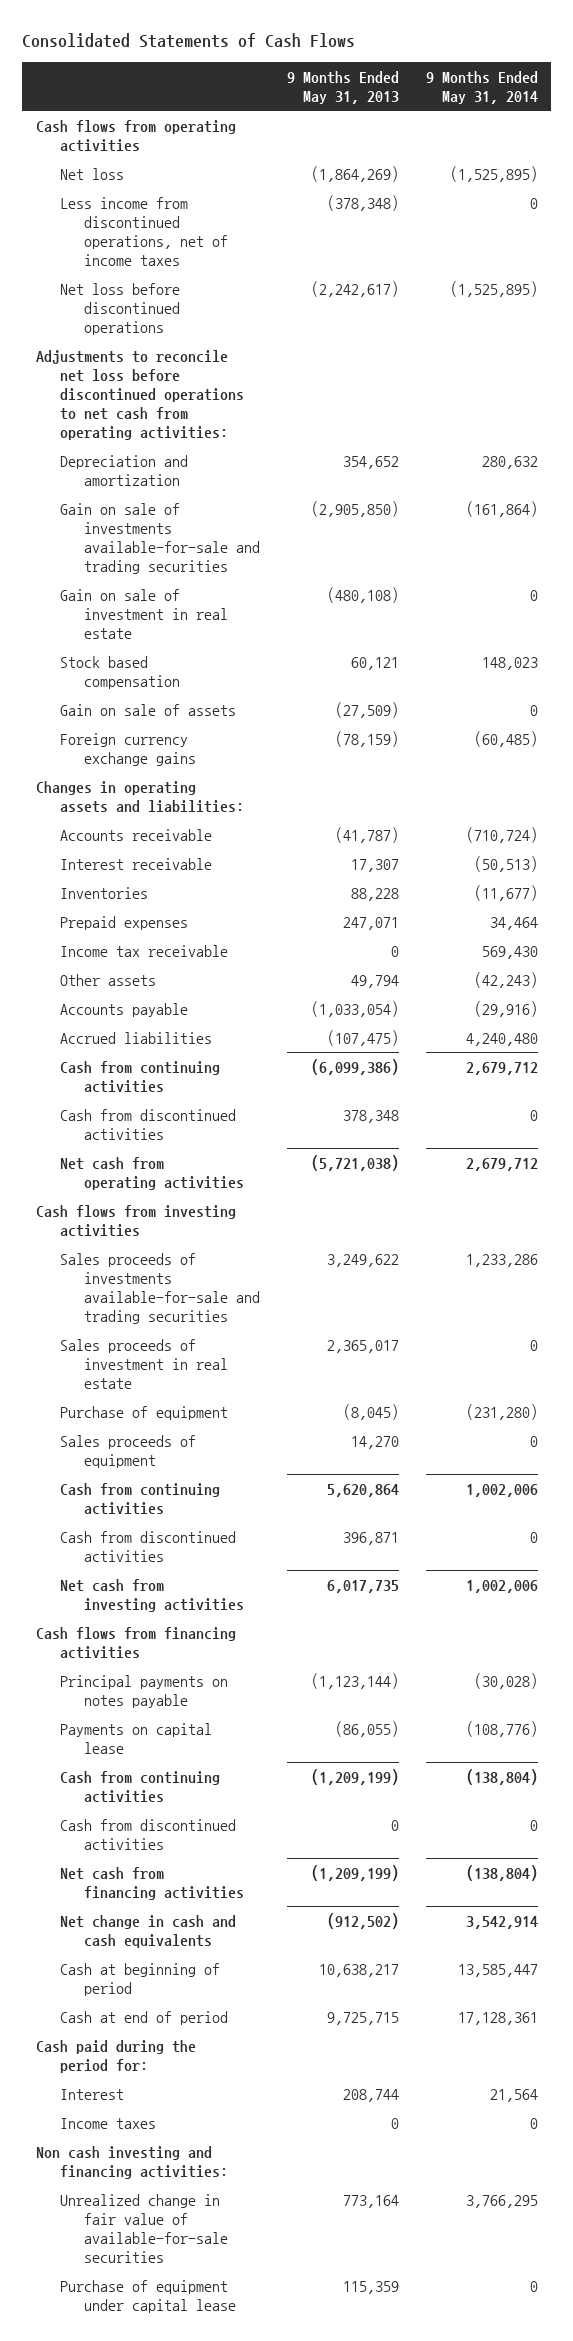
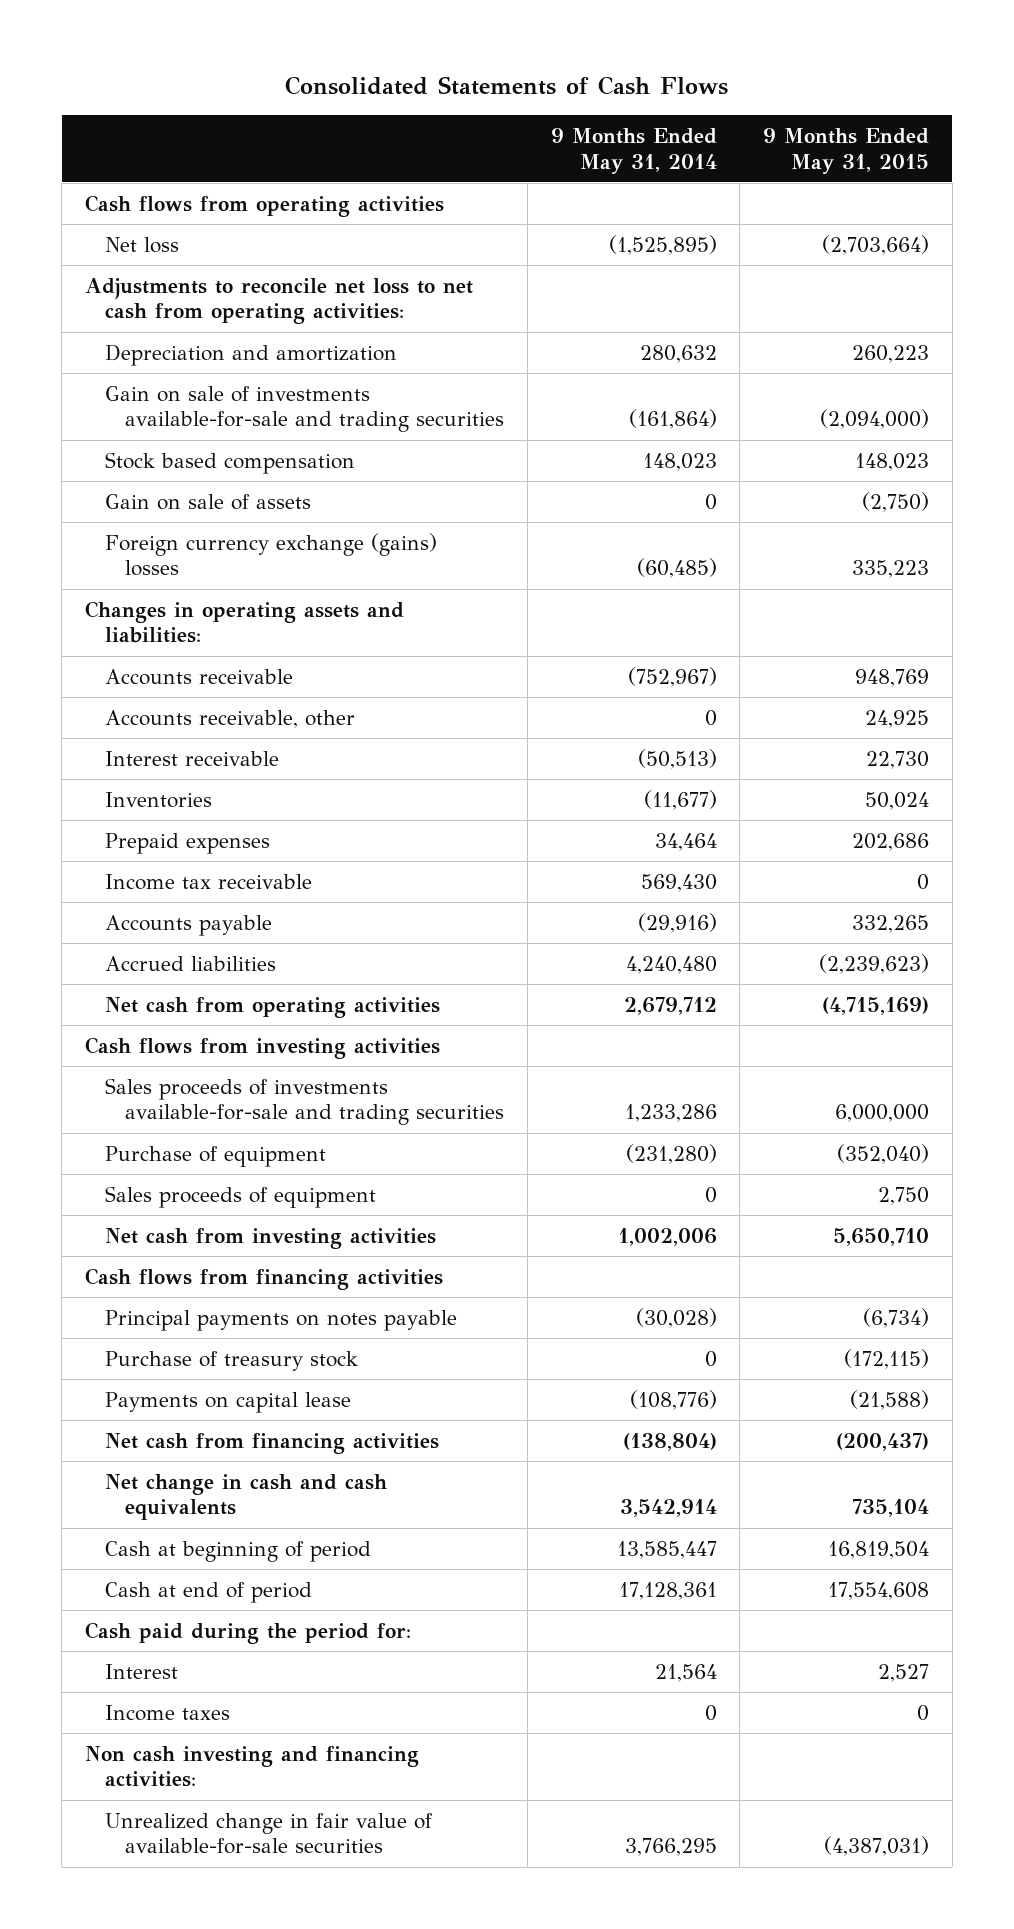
[286,70,399,104] 9 Months Ended May 31, 2013 -> none
none -> [763,127,930,174] 9 Months Ended May 31, 2015
[59,196,228,266] Less income from discontinued operations, net of income taxes -> none
[59,282,180,335] Net loss before discontinued operations -> none
[35,349,244,440] Adjustments to reconcile net loss before discontinued operations to net cash from operating activities: -> [84,277,473,325] Adjustments to reconcile net loss to net cash from operating activities:
[59,588,228,639] Gain on sale of investment in real estate -> none
[59,732,196,766] Foreign currency exchange gains -> [104,532,437,577] Foreign currency exchange (gains) losses
[465,826,538,843] (710,724) -> [627,666,717,687] (752,967)
none -> [104,709,355,728] Accounts receivable, other
[59,973,156,986] Other assets -> none
[59,1060,220,1093] Cash from continuing activities -> none
[59,1108,236,1140] Cash from discontinued activities -> none
[59,1338,228,1389] Sales proceeds of investment in real estate -> none
[59,1482,220,1515] Cash from continuing activities -> none
[59,1530,236,1562] Cash from discontinued activities -> none
none -> [104,1350,358,1371] Purchase of treasury stock
[59,1770,220,1803] Cash from continuing activities -> none
[59,1818,236,1850] Cash from discontinued activities -> none
[59,2279,236,2313] Purchase of equipment under capital lease -> none

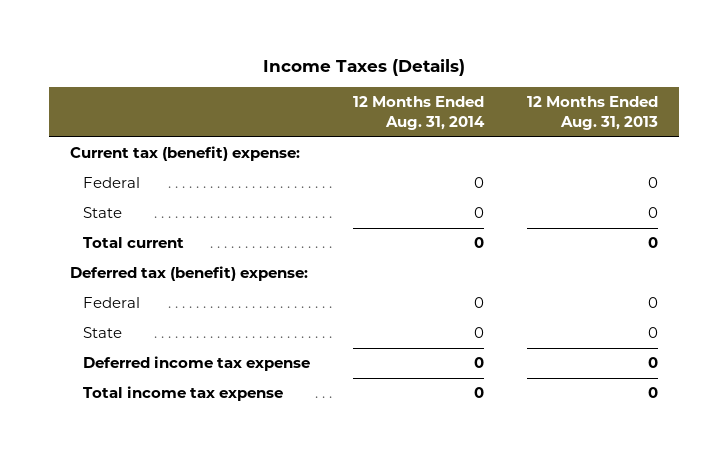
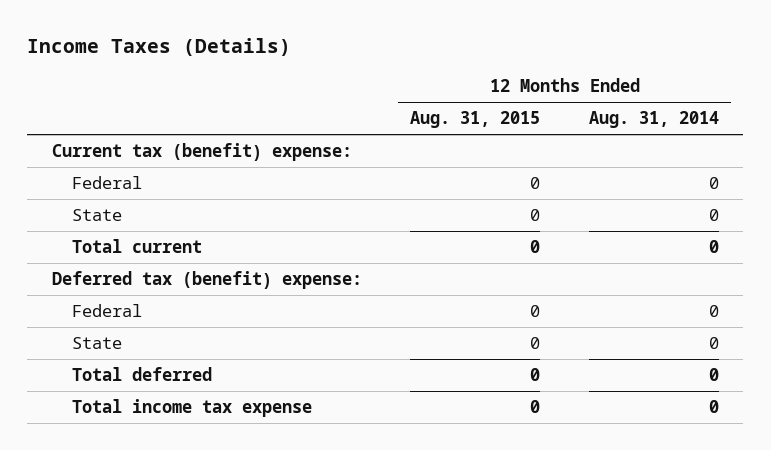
[526,96,658,130] 12 Months Ended Aug. 31, 2013 -> none
none -> [410,111,541,129] Aug. 31, 2015
[83,356,311,372] Deferred income tax expense -> [71,367,212,382] Total deferred

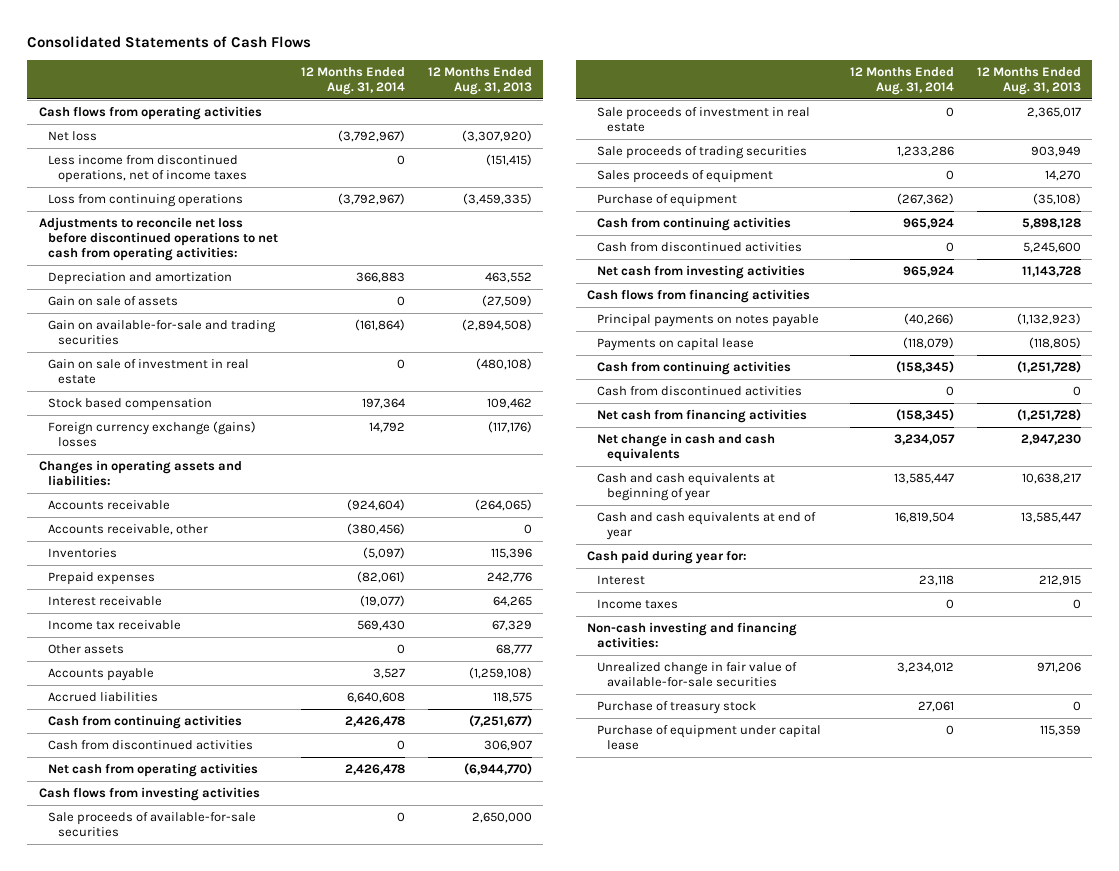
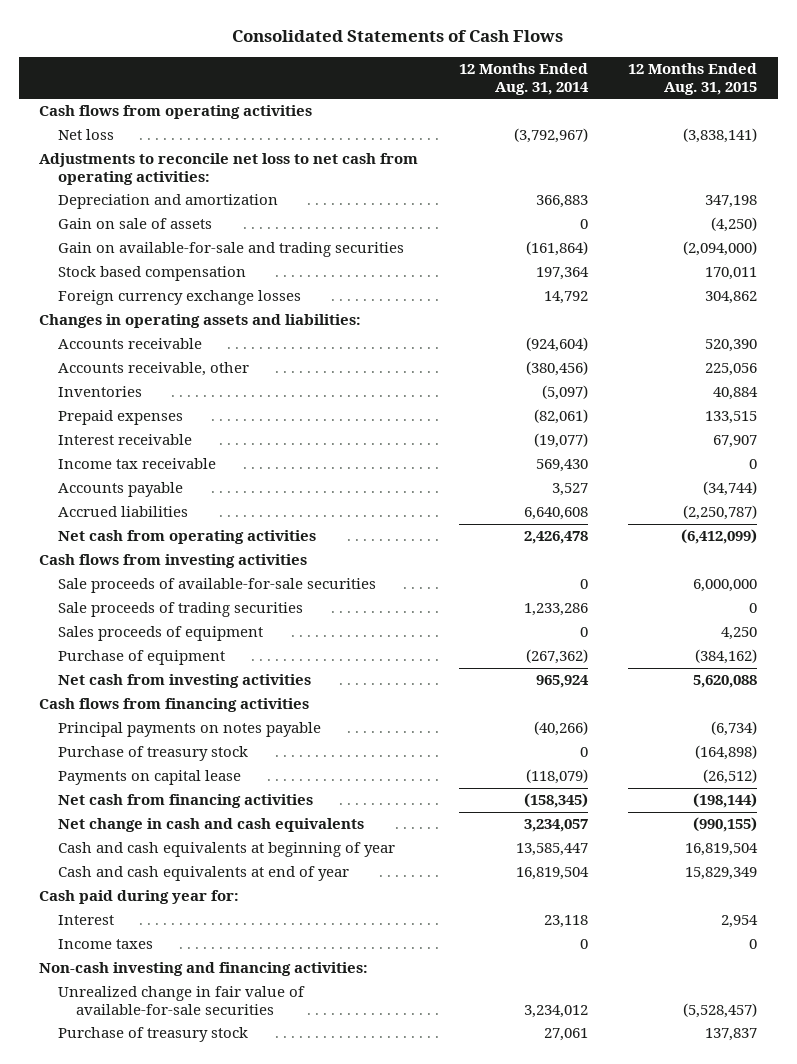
[428,67,533,96] 12 Months Ended Aug. 31, 2013 -> none
none -> [628,63,758,95] 12 Months Ended Aug. 31, 2015
[48,154,248,184] Less income from discontinued operations, net of income taxes -> none
[48,193,244,207] Loss from continuing operations -> none
[38,216,279,262] Adjustments to reconcile net loss before discontinued operations to net cash from operating activities: -> [39,153,419,185] Adjustments to reconcile net loss to net cash from operating activities:
[48,358,250,385] Gain on sale of investment in real estate -> none
[48,420,257,448] Foreign currency exchange (gains) losses -> [57,290,301,306] Foreign currency exchange losses
[48,643,125,654] Other assets -> none
[48,714,243,729] Cash from continuing activities -> none
[48,739,254,750] Cash from discontinued activities -> none
[597,106,811,133] Sale proceeds of investment in real estate -> none
[597,216,792,231] Cash from continuing activities -> none
[597,241,803,252] Cash from discontinued activities -> none
none -> [57,746,248,762] Purchase of treasury stock
[597,360,792,375] Cash from continuing activities -> none
[597,385,803,396] Cash from discontinued activities -> none
[597,724,822,751] Purchase of equipment under capital lease -> none

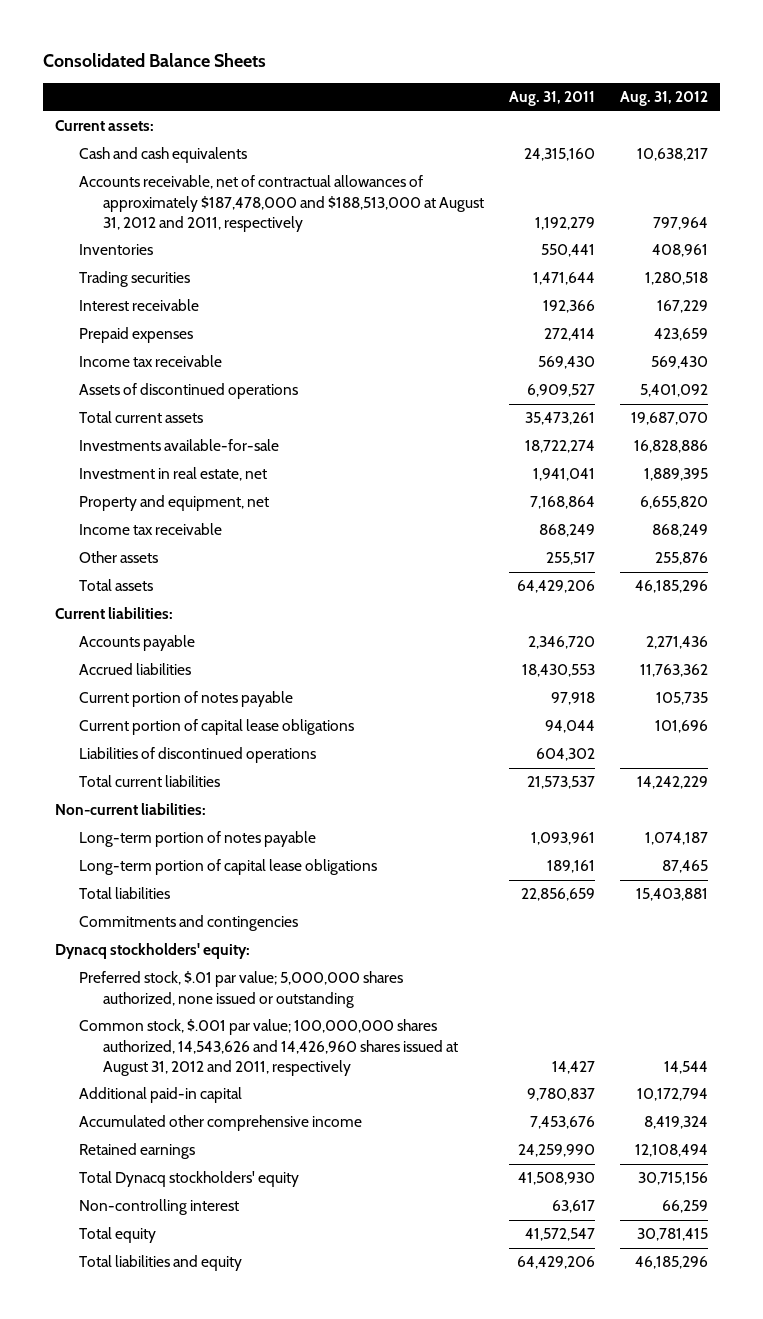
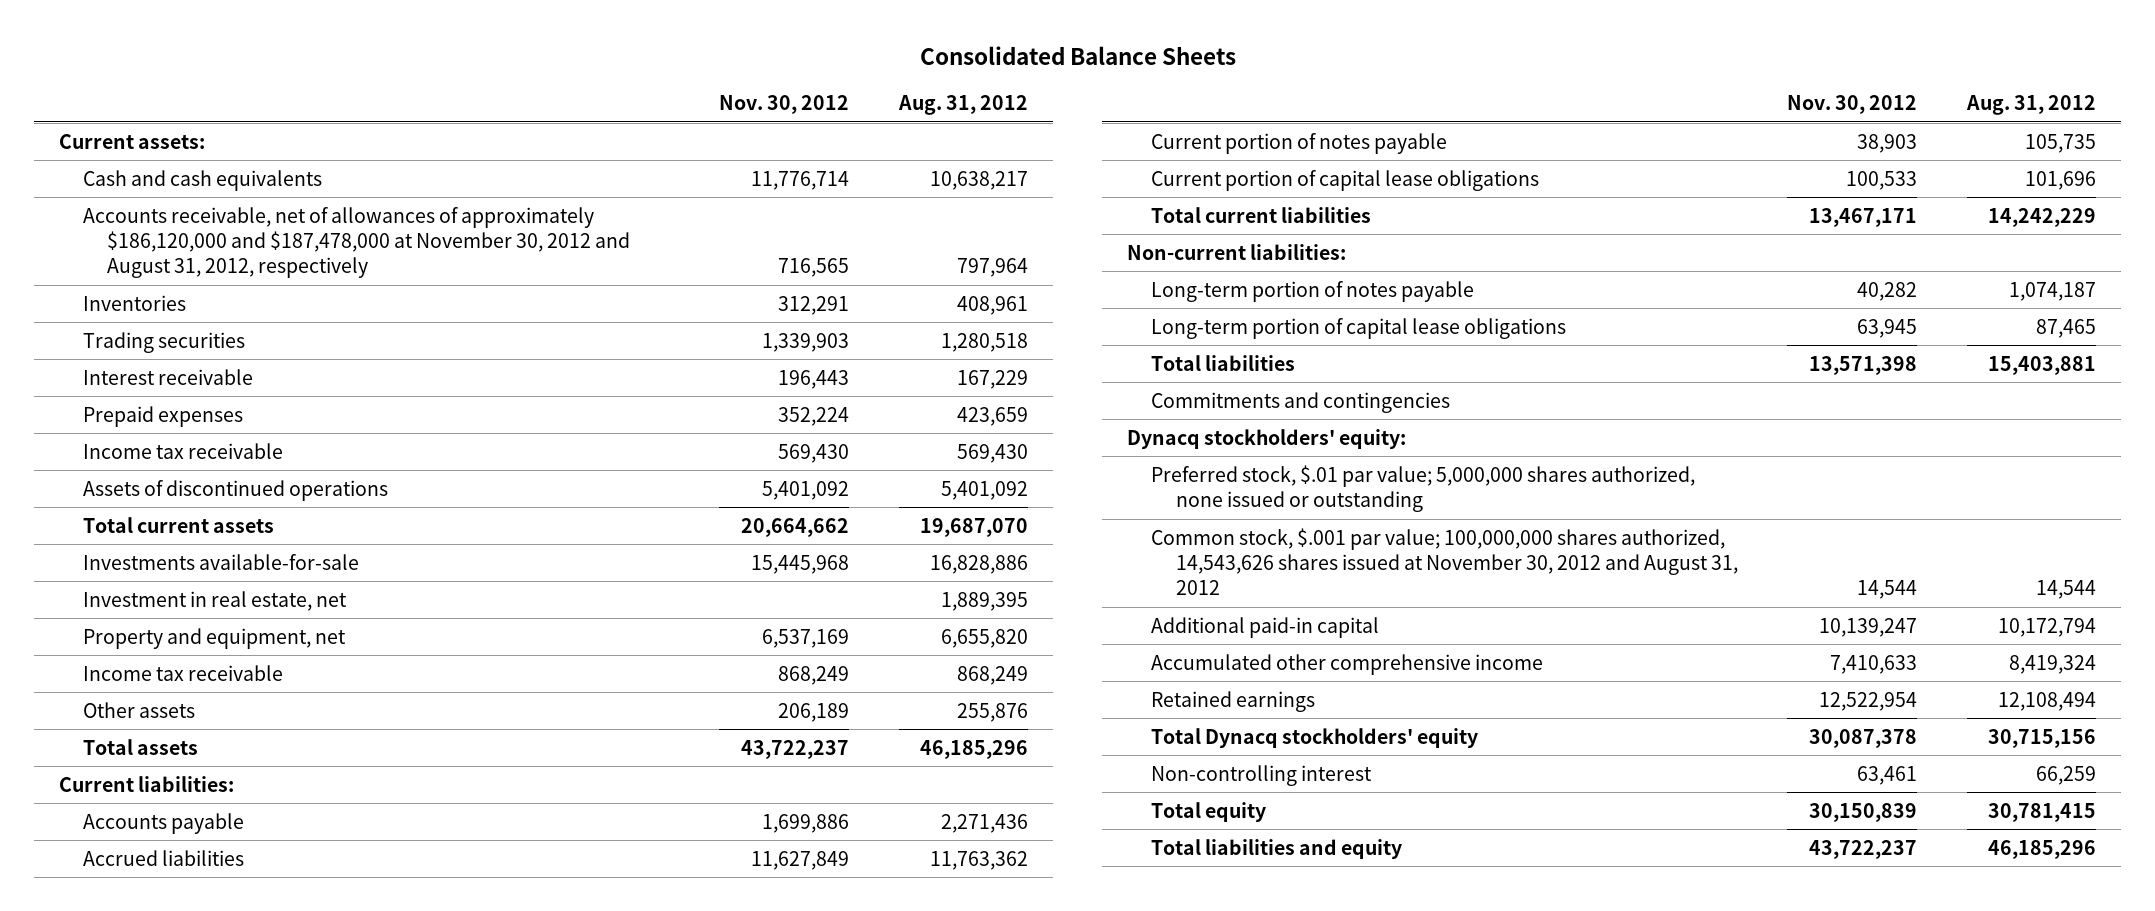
[508,91,595,107] Aug. 31, 2011 -> none
none -> [719,95,850,115] Nov. 30, 2012
[79,175,484,233] Accounts receivable, net of contractual allowances of approximately $187,478,000 and $188,513,000 at August 31, 2012 and 2011, respectively -> [83,206,631,279] Accounts receivable, net of allowances of approximately $186,120,000 and $187,478,000 at November 30, 2012 and August 31, 2012, respectively
[79,747,317,764] Liabilities of discontinued operations -> none
[79,1019,458,1077] Common stock, $.001 par value; 100,000,000 shares authorized, 14,543,626 and 14,426,960 shares issued at August 31, 2012 and 2011, respectively -> [1151,527,1738,596] Common stock, $.001 par value; 100,000,000 shares authorized, 14,543,626 shares issued at November 30, 2012 and August 31, 2012

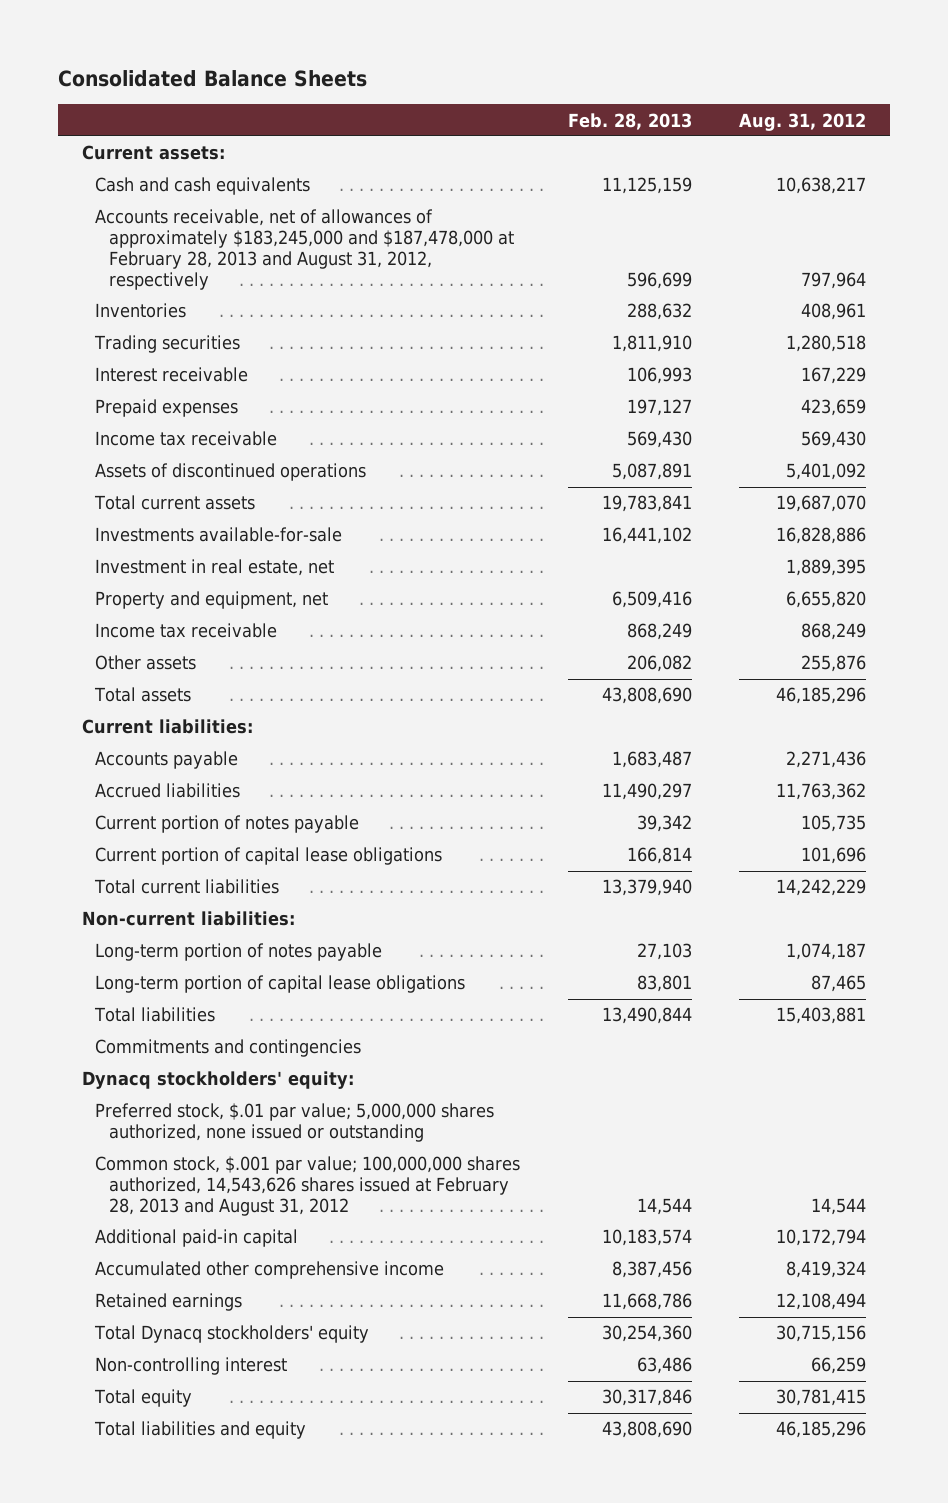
[719,95,850,115] Nov. 30, 2012 -> none
none -> [567,112,692,130] Feb. 28, 2013
[83,206,631,279] Accounts receivable, net of allowances of approximately $186,120,000 and $187,478,000 at November 30, 2012 and August 31, 2012, respectively -> [95,209,514,291] Accounts receivable, net of allowances of approximately $183,245,000 and $187,478,000 at February 28, 2013 and August 31, 2012, respectively
[1151,527,1738,596] Common stock, $.001 par value; 100,000,000 shares authorized, 14,543,626 shares issued at November 30, 2012 and August 31, 2012 -> [95,1156,521,1217] Common stock, $.001 par value; 100,000,000 shares authorized, 14,543,626 shares issued at February 28, 2013 and August 31, 2012

